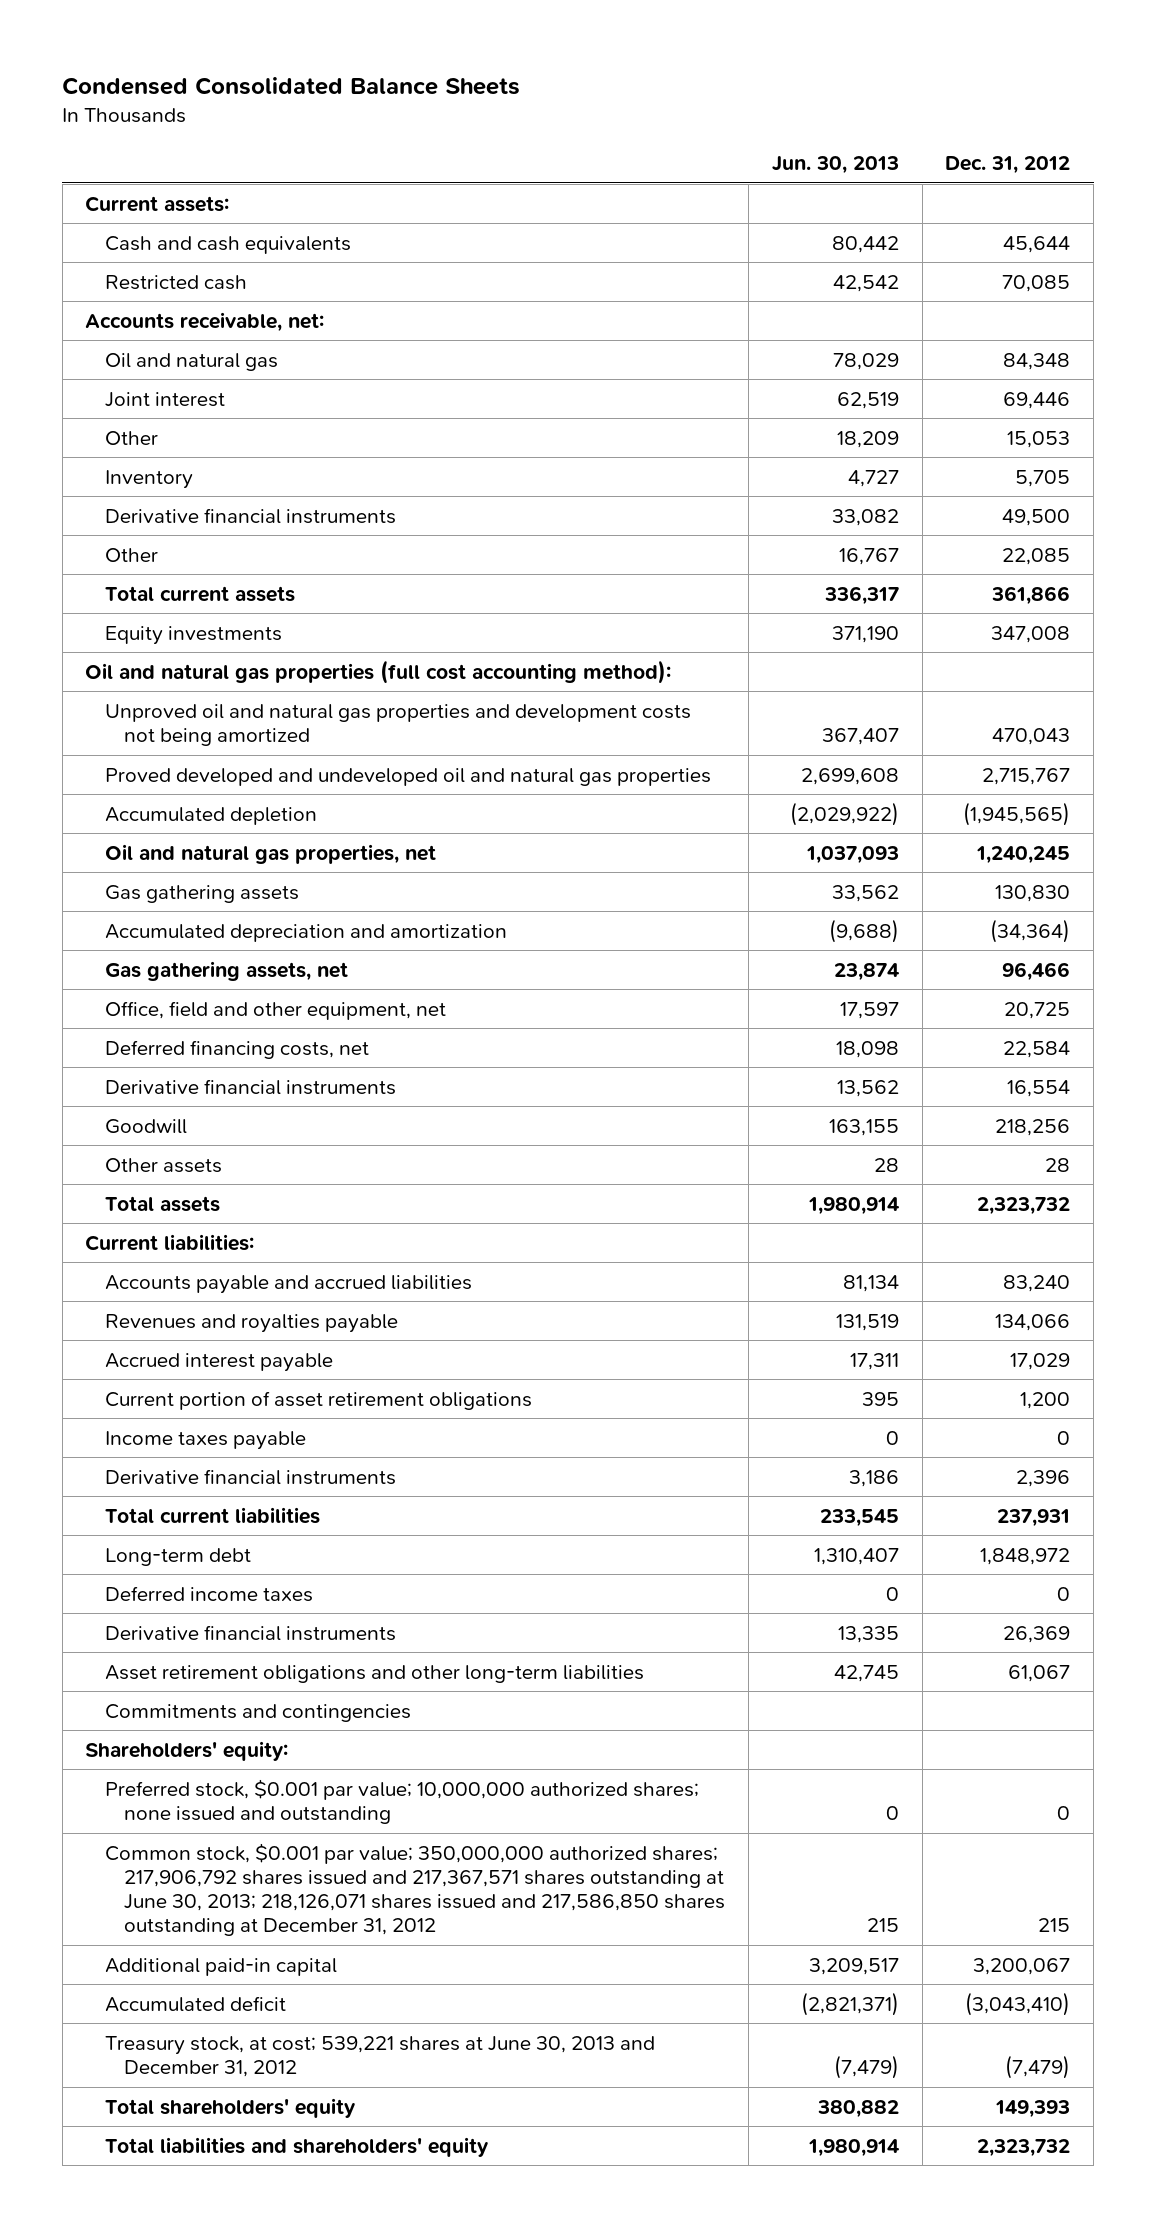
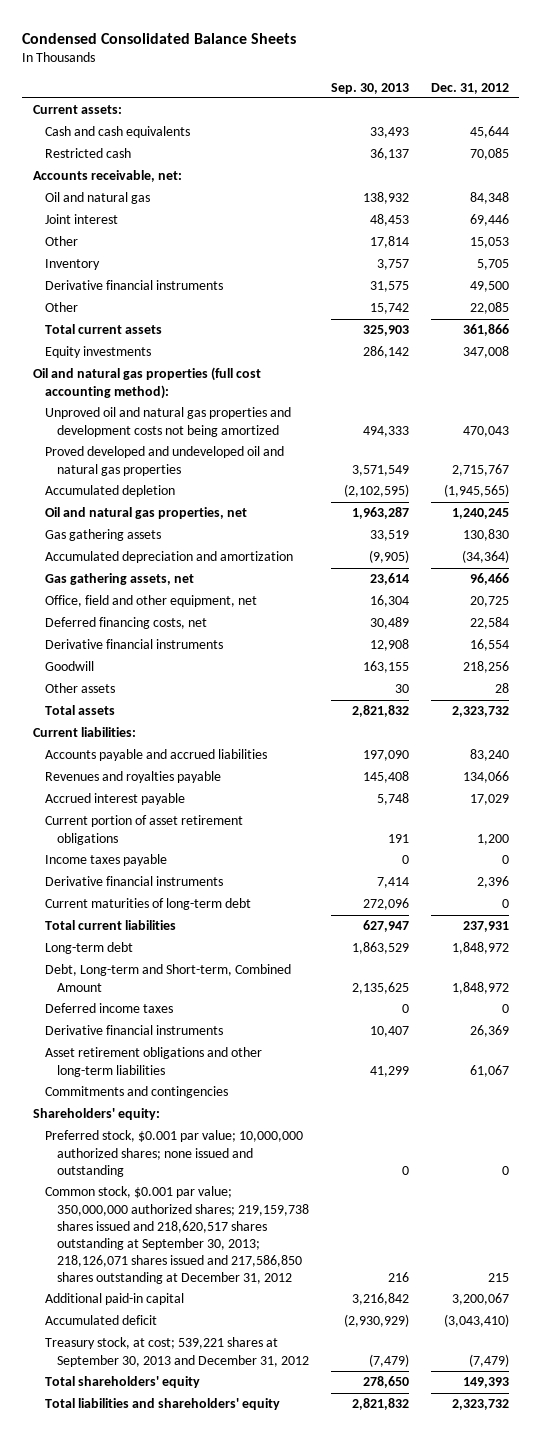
[771,155,899,174] Jun. 30, 2013 -> none
none -> [330,82,409,94] Sep. 30, 2013
none -> [44,898,251,911] Current maturities of long-term debt
none -> [44,964,291,992] Debt, Long-term and Short-term, Combined Amount
[104,1842,725,1937] Common stock, $0.001 par value; 350,000,000 authorized shares; 217,906,792 shares issued and 217,367,571 shares outstanding at June 30, 2013; 218,126,071 shares issued and 217,586,850 shares outstanding at December 31, 2012 -> [44,1186,309,1285] Common stock, $0.001 par value; 350,000,000 authorized shares; 219,159,738 shares issued and 218,620,517 shares outstanding at September 30, 2013; 218,126,071 shares issued and 217,586,850 shares outstanding at December 31, 2012
[104,2035,655,2078] Treasury stock, at cost; 539,221 shares at June 30, 2013 and December 31, 2012 -> [44,1337,309,1367] Treasury stock, at cost; 539,221 shares at September 30, 2013 and December 31, 2012

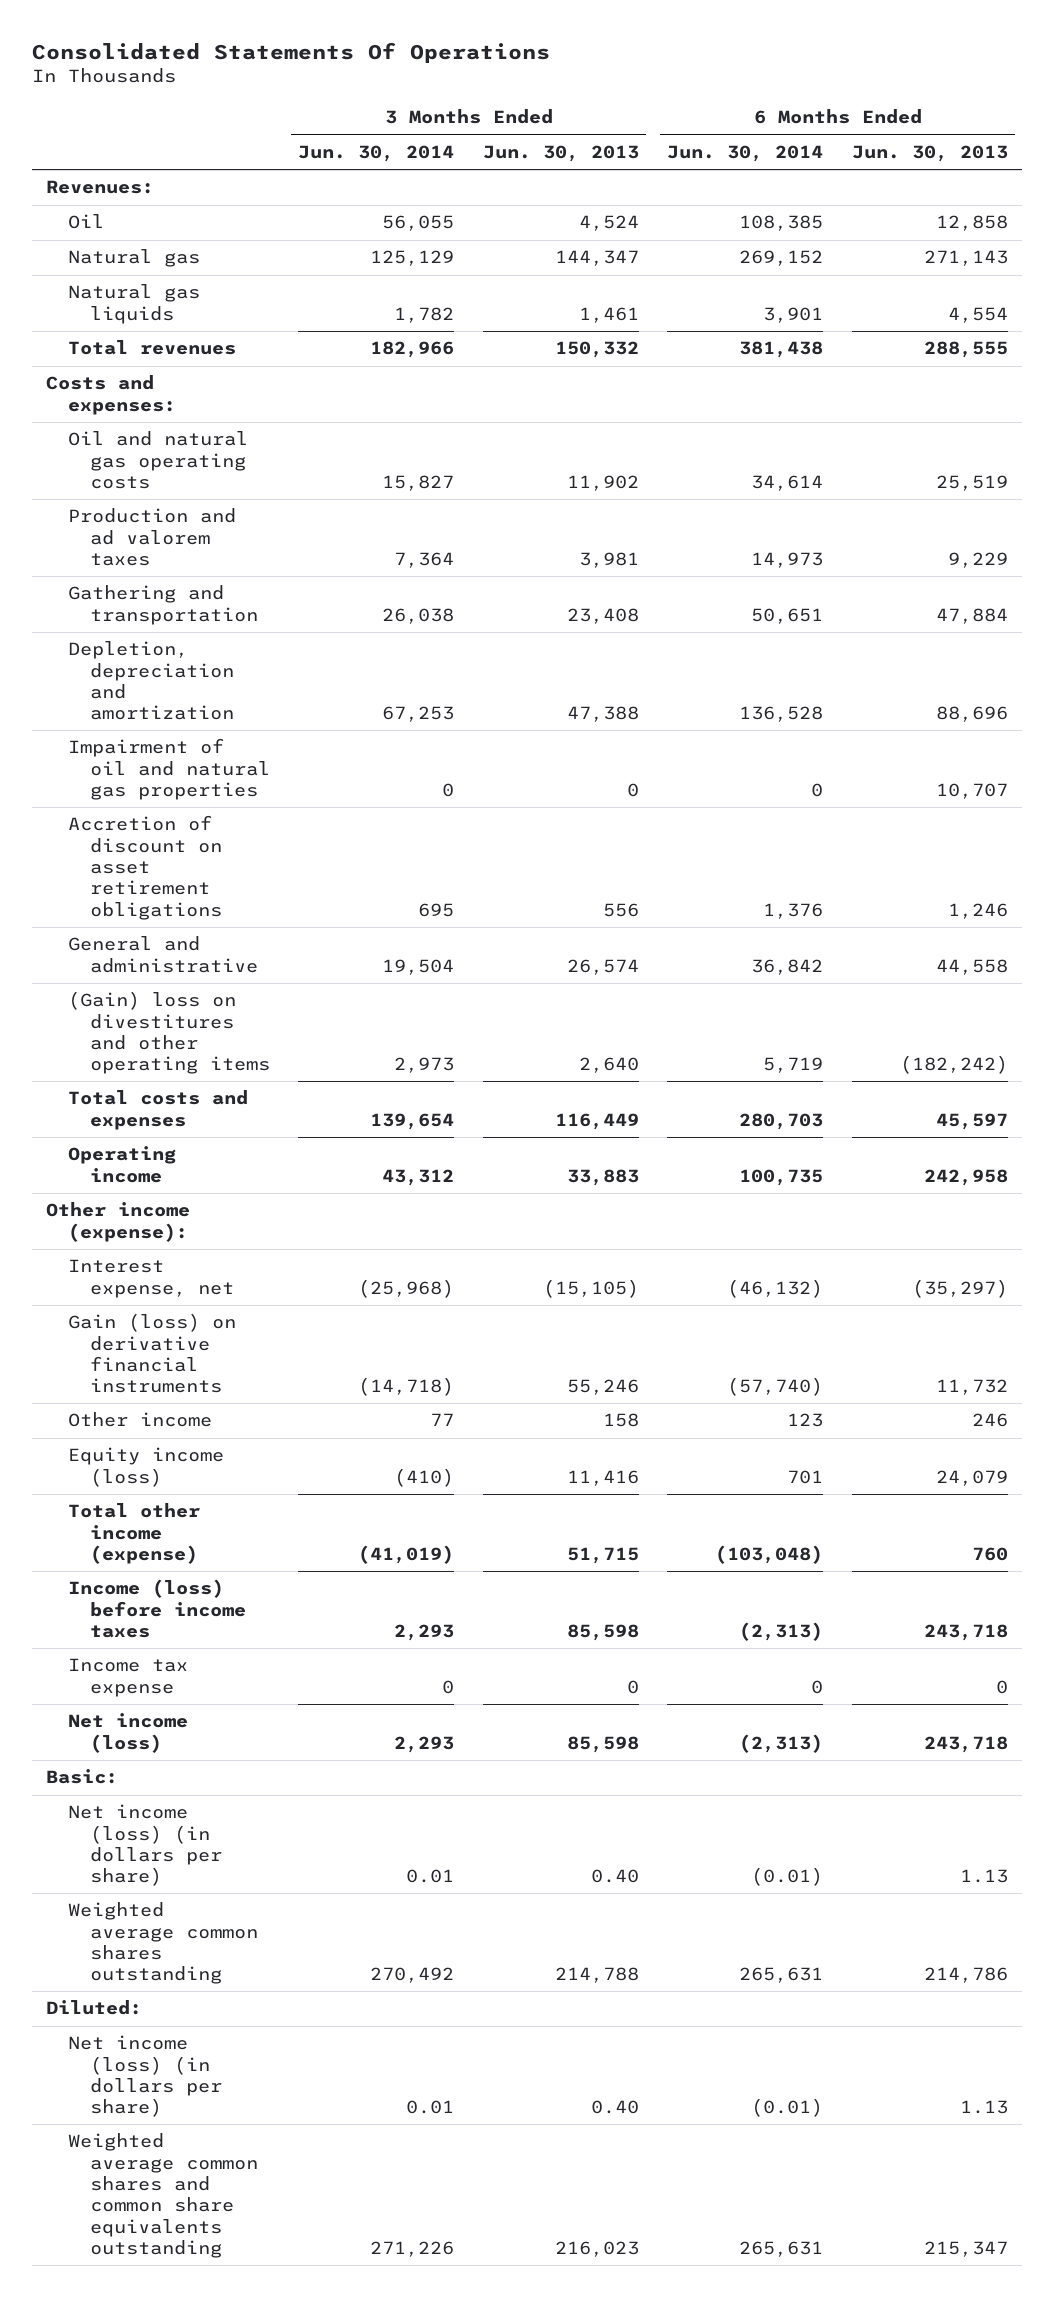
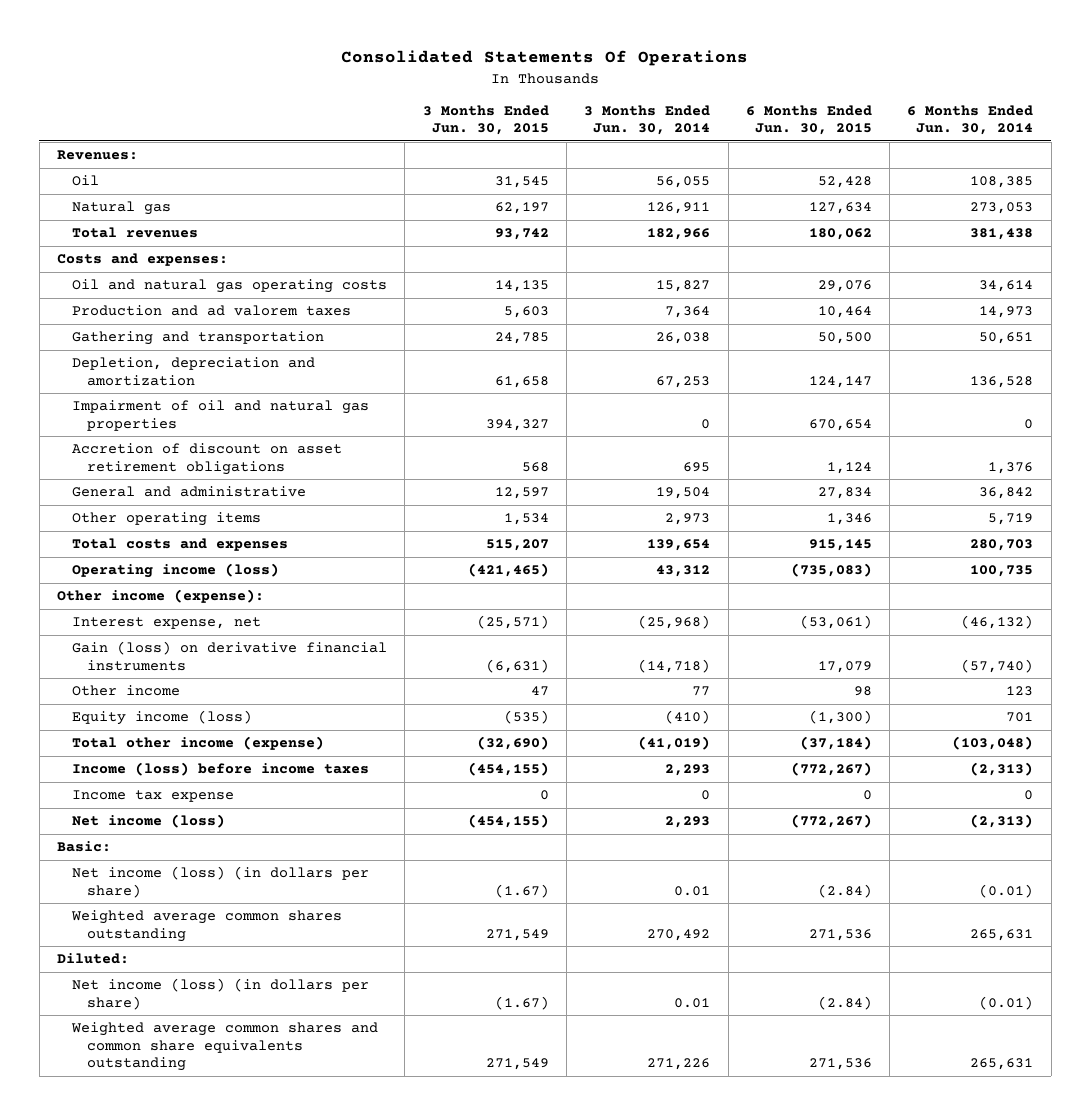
[482,144,639,162] Jun. 30, 2013 -> none
[851,144,1008,162] Jun. 30, 2013 -> none
none -> [422,104,549,136] 3 Months Ended Jun. 30, 2015
none -> [745,104,872,136] 6 Months Ended Jun. 30, 2015
[68,284,201,324] Natural gas liquids -> none
[370,250,455,267] 125,129 -> [647,202,711,215] 126,911
[739,250,824,267] 269,152 -> [970,202,1034,215] 273,053
[68,991,270,1075] (Gain) loss on divestitures and other operating items -> [72,512,262,527] Other operating items
[68,1146,177,1183] Operating income -> [72,563,280,579] Operating income (loss)

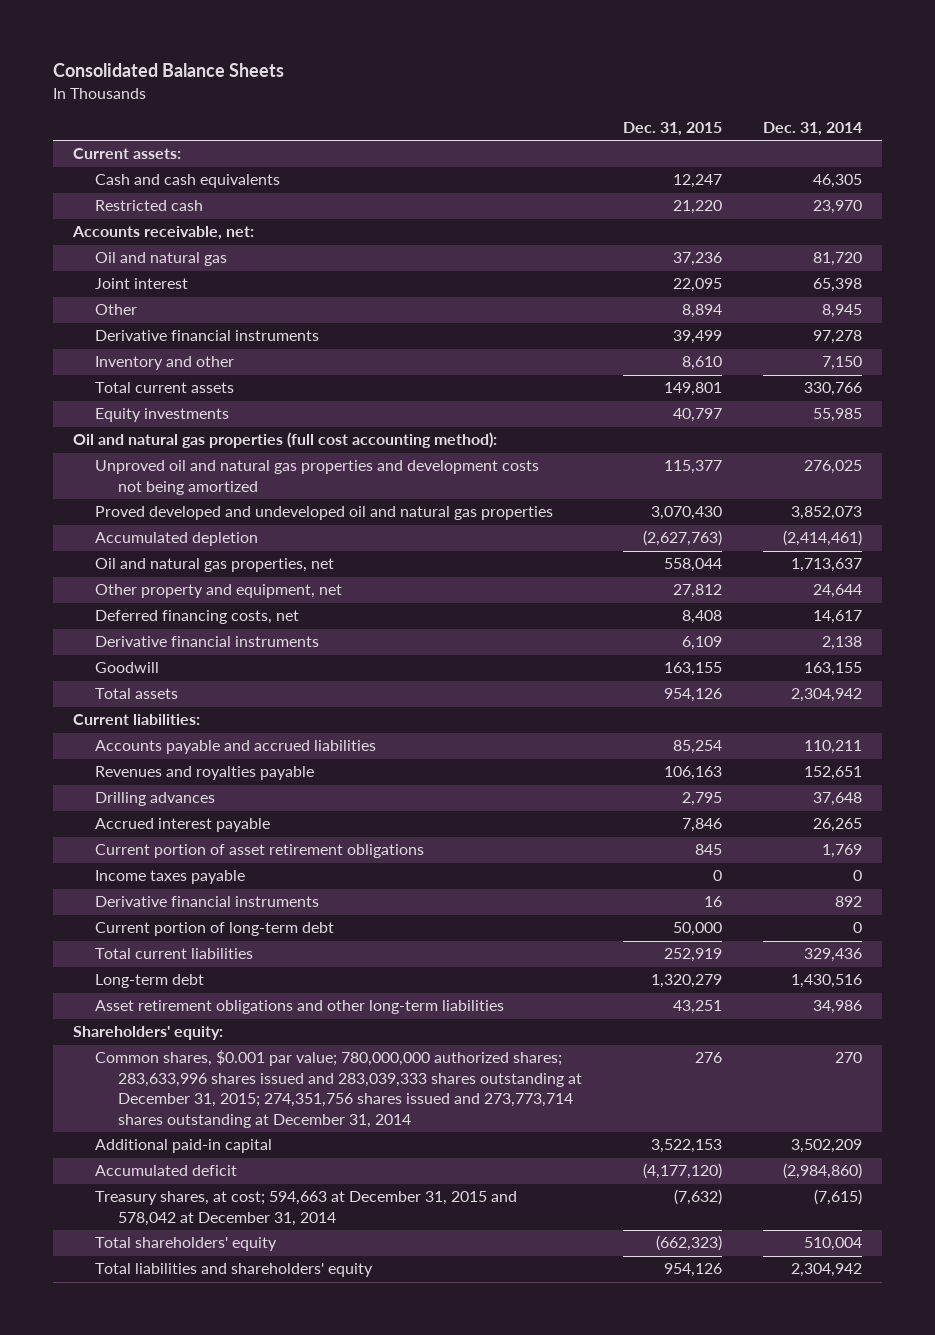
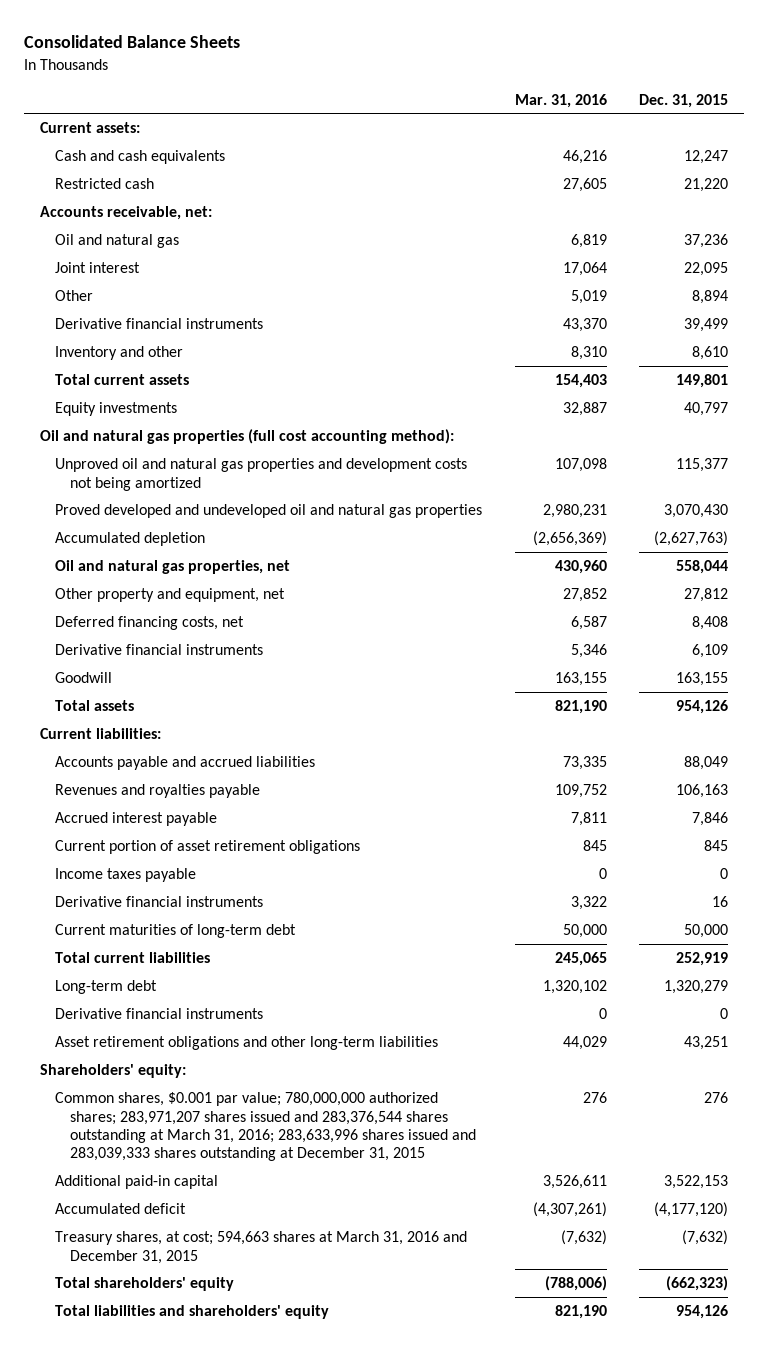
[762,121,862,136] Dec. 31, 2014 -> none
none -> [514,93,607,108] Mar. 31, 2016
[672,740,722,755] 85,254 -> [684,756,729,771] 88,049
[95,792,216,807] Drilling advances -> none
[95,922,335,937] Current portion of long-term debt -> [55,924,297,939] Current maturities of long-term debt
none -> [55,1008,264,1020] Derivative financial instruments
[95,1050,582,1128] Common shares, $0.001 par value; 780,000,000 authorized shares; 283,633,996 shares issued and 283,039,333 shares outstanding at December 31, 2015; 274,351,756 shares issued and 273,773,714 shares outstanding at December 31, 2014 -> [55,1092,476,1162] Common shares, $0.001 par value; 780,000,000 authorized shares; 283,971,207 shares issued and 283,376,544 shares outstanding at March 31, 2016; 283,633,996 shares issued and 283,039,333 shares outstanding at December 31, 2015
[95,1191,518,1226] Treasury shares, at cost; 594,663 at December 31, 2015 and 578,042 at December 31, 2014 -> [55,1231,468,1264] Treasury shares, at cost; 594,663 shares at March 31, 2016 and December 31, 2015

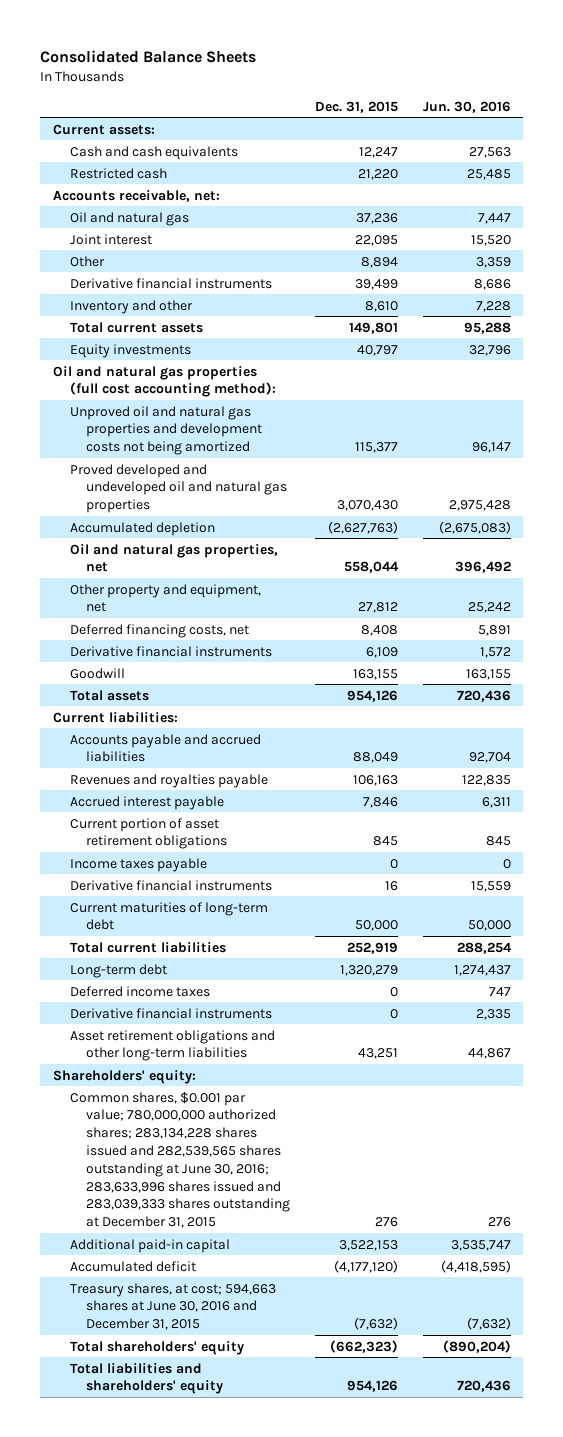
[514,93,607,108] Mar. 31, 2016 -> none
none -> [422,100,511,113] Jun. 30, 2016
none -> [69,985,210,997] Deferred income taxes
[55,1092,476,1162] Common shares, $0.001 par value; 780,000,000 authorized shares; 283,971,207 shares issued and 283,376,544 shares outstanding at March 31, 2016; 283,633,996 shares issued and 283,039,333 shares outstanding at December 31, 2015 -> [69,1091,291,1229] Common shares, $0.001 par value; 780,000,000 authorized shares; 283,134,228 shares issued and 282,539,565 shares outstanding at June 30, 2016; 283,633,996 shares issued and 283,039,333 shares outstanding at December 31, 2015
[55,1231,468,1264] Treasury shares, at cost; 594,663 shares at March 31, 2016 and December 31, 2015 -> [69,1282,276,1331] Treasury shares, at cost; 594,663 shares at June 30, 2016 and December 31, 2015

